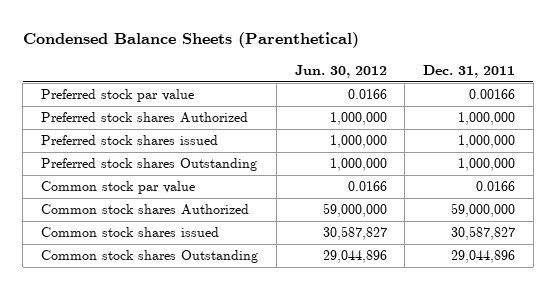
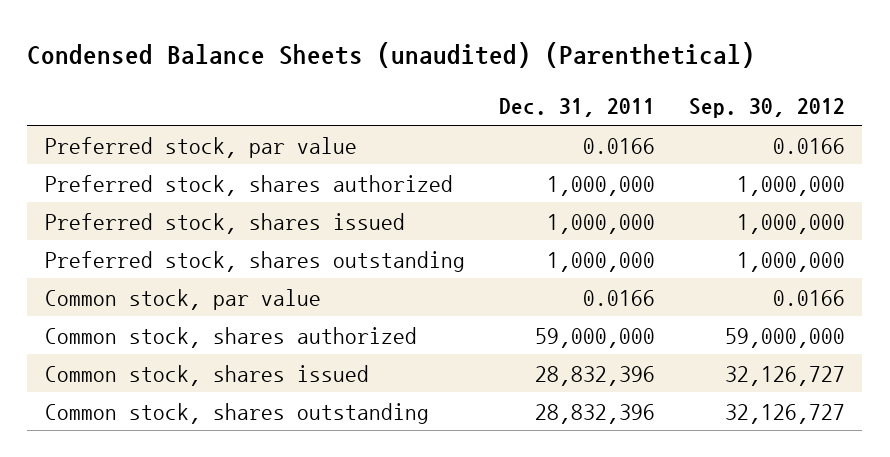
[22,32,359,49] Condensed Balance Sheets (Parenthetical) -> [27,42,756,69] Condensed Balance Sheets (unaudited) (Parenthetical)
[294,64,387,78] Jun. 30, 2012 -> none
none -> [689,98,846,119] Sep. 30, 2012
[41,89,195,103] Preferred stock par value -> [44,136,357,158] Preferred stock, par value
[469,89,516,100] 0.00166 -> [582,137,655,154] 0.0166
[41,112,249,124] Preferred stock shares Authorized -> [44,174,453,196] Preferred stock, shares authorized
[41,135,219,146] Preferred stock shares issued -> [44,212,405,234] Preferred stock, shares issued
[41,158,258,172] Preferred stock shares Outstanding -> [44,250,465,272] Preferred stock, shares outstanding
[41,181,196,195] Common stock par value -> [44,288,321,310] Common stock, par value
[41,204,250,216] Common stock shares Authorized -> [44,326,417,348] Common stock, shares authorized
[41,227,220,238] Common stock shares issued -> [44,364,369,386] Common stock, shares issued
[451,226,516,241] 30,587,827 -> [534,365,655,386] 28,832,396
[41,250,259,264] Common stock shares Outstanding -> [44,402,429,424] Common stock, shares outstanding
[451,250,516,264] 29,044,896 -> [534,403,655,424] 28,832,396

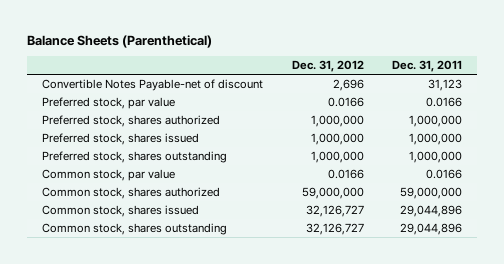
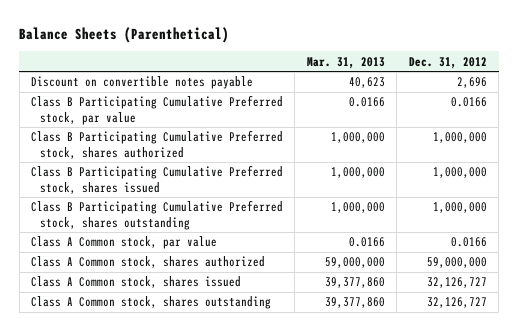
[392,60,463,73] Dec. 31, 2011 -> none
none -> [306,56,385,69] Mar. 31, 2013
[41,79,263,92] Convertible Notes Payable-net of discount -> [31,76,254,90] Discount on convertible notes payable
[41,97,175,110] Preferred stock, par value -> [31,95,284,125] Class B Participating Cumulative Preferred stock, par value
[41,115,220,128] Preferred stock, shares authorized -> [31,130,284,159] Class B Participating Cumulative Preferred stock, shares authorized
[41,133,199,146] Preferred stock, shares issued -> [31,165,284,194] Class B Participating Cumulative Preferred stock, shares issued
[41,151,227,164] Preferred stock, shares outstanding -> [31,200,284,230] Class B Participating Cumulative Preferred stock, shares outstanding
[41,169,175,182] Common stock, par value -> [31,236,218,250] Class A Common stock, par value
[41,187,220,200] Common stock, shares authorized -> [31,256,266,269] Class A Common stock, shares authorized
[41,205,199,218] Common stock, shares issued -> [31,276,242,289] Class A Common stock, shares issued
[41,223,227,236] Common stock, shares outstanding -> [31,296,272,310] Class A Common stock, shares outstanding

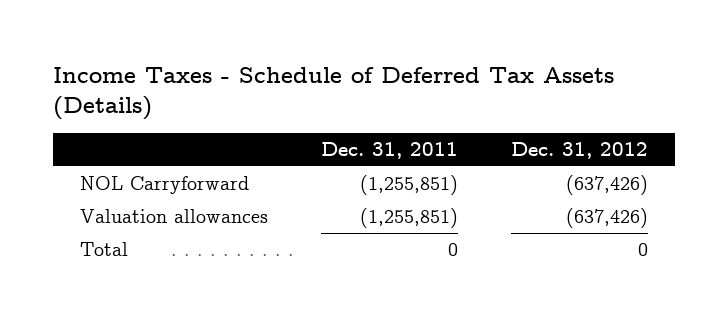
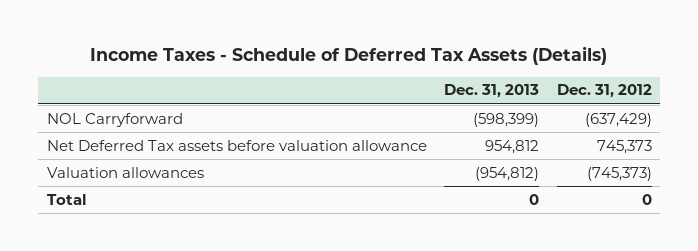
[321,141,459,159] Dec. 31, 2011 -> none
none -> [444,84,540,99] Dec. 31, 2013
[566,175,649,196] (637,426) -> [584,112,652,127] (637,429)
none -> [46,139,427,151] Net Deferred Tax assets before valuation allowance
[566,208,649,229] (637,426) -> [586,166,652,181] (745,373)

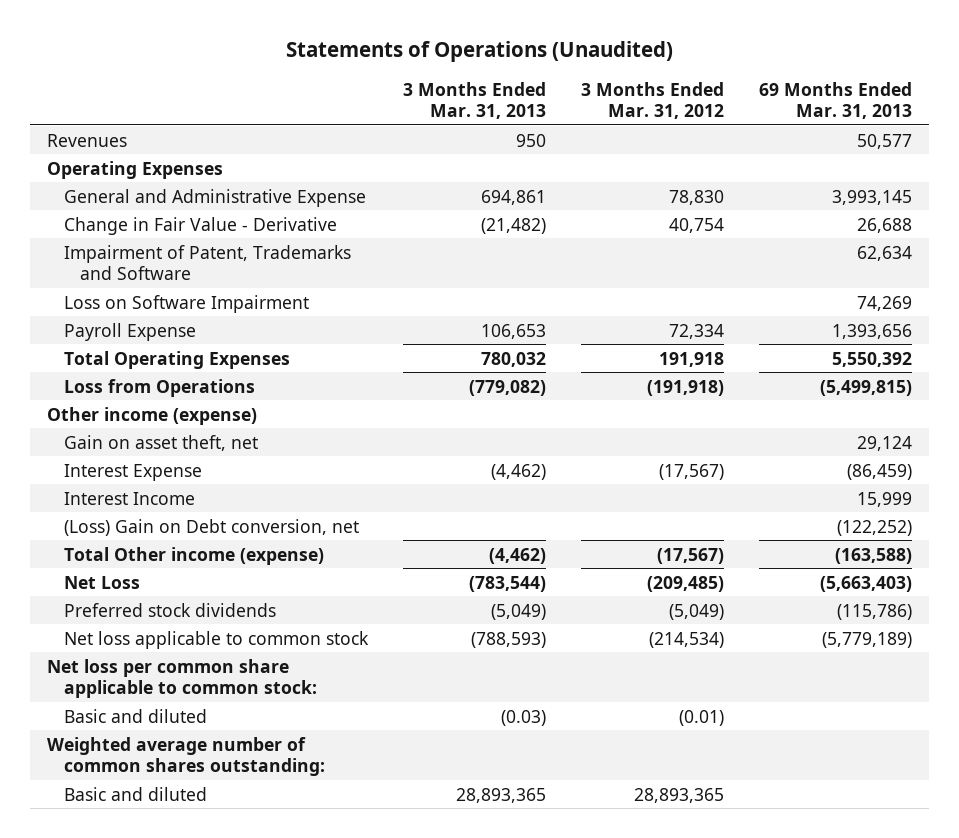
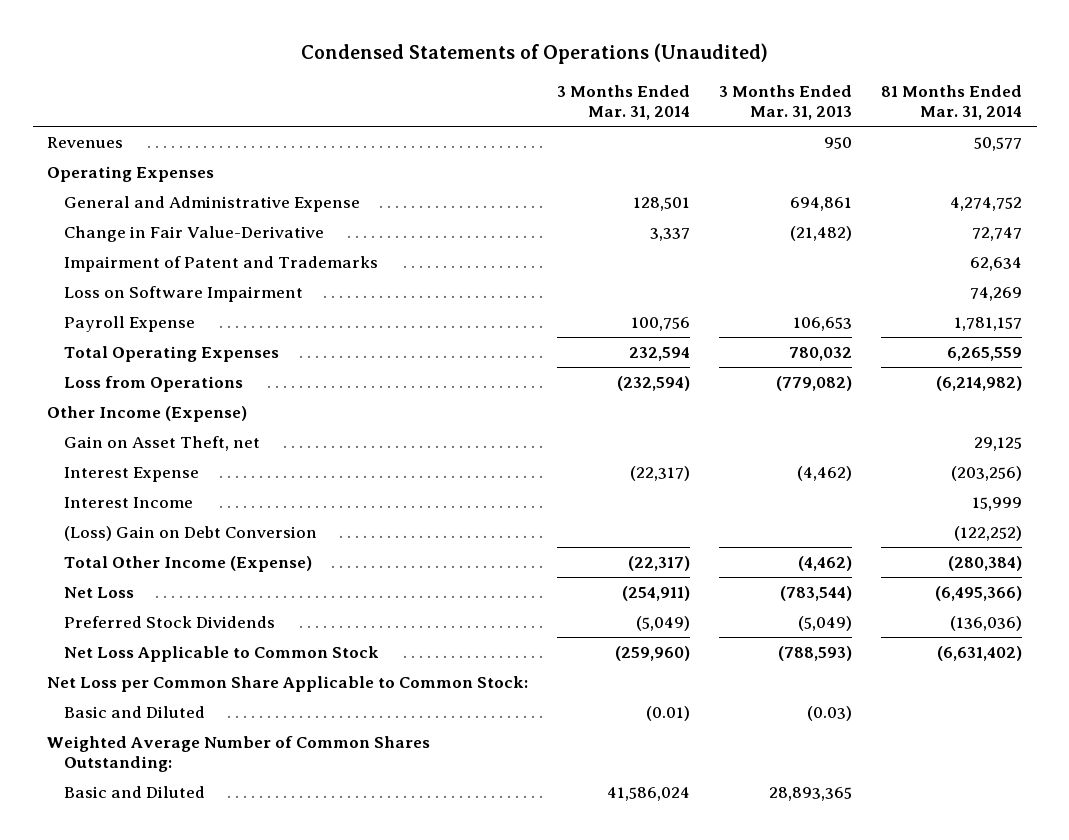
[285,41,673,63] Statements of Operations (Unaudited) -> [300,43,768,65] Condensed Statements of Operations (Unaudited)
[580,81,724,119] 3 Months Ended Mar. 31, 2012 -> none
[758,81,912,119] 69 Months Ended Mar. 31, 2013 -> none
none -> [557,85,691,120] 3 Months Ended Mar. 31, 2014
none -> [881,85,1023,120] 81 Months Ended Mar. 31, 2014
[63,216,337,235] Change in Fair Value - Derivative -> [63,226,324,243] Change in Fair Value-Derivative
[63,244,351,280] Impairment of Patent, Trademarks and Software -> [63,256,378,273] Impairment of Patent and Trademarks
[47,406,258,425] Other income (expense) -> [47,406,248,423] Other Income (Expense)
[63,434,258,451] Gain on asset theft, net -> [63,436,260,452] Gain on Asset Theft, net
[63,518,359,536] (Loss) Gain on Debt conversion, net -> [63,526,317,542] (Loss) Gain on Debt Conversion
[63,546,324,565] Total Other income (expense) -> [63,556,312,573] Total Other Income (Expense)
[63,602,276,617] Preferred stock dividends -> [63,616,275,629] Preferred Stock Dividends
[63,630,369,649] Net loss applicable to common stock -> [63,646,379,663] Net Loss Applicable to Common Stock
[47,658,317,698] Net loss per common share applicable to common stock: -> [47,676,529,693] Net Loss per Common Share Applicable to Common Stock:
[63,708,207,723] Basic and diluted -> [63,706,205,719] Basic and Diluted
[47,736,325,776] Weighted average number of common shares outstanding: -> [47,736,431,772] Weighted Average Number of Common Shares Outstanding:
[63,786,207,801] Basic and diluted -> [63,786,205,799] Basic and Diluted

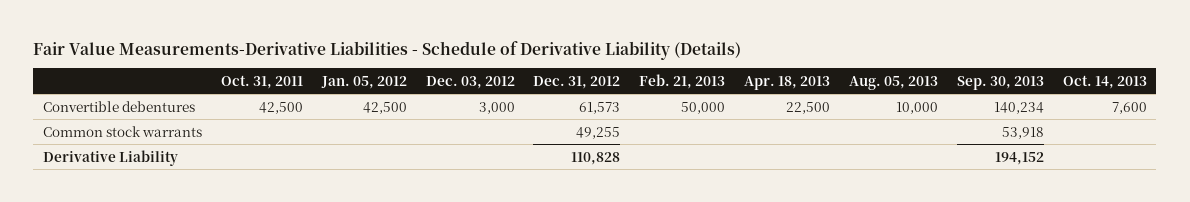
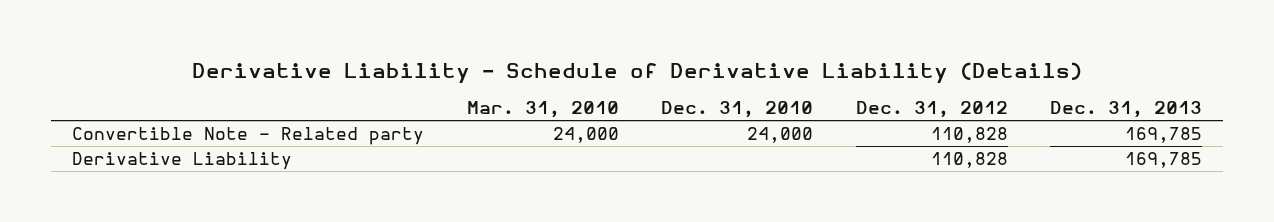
[33,40,742,60] Fair Value Measurements-Derivative Liabilities - Schedule of Derivative Liability (Details) -> [192,61,1083,84] Derivative Liability - Schedule of Derivative Liability (Details)
[220,74,303,89] Oct. 31, 2011 -> none
[320,75,407,89] Jan. 05, 2012 -> none
[425,75,515,89] Dec. 03, 2012 -> none
[639,73,726,89] Feb. 21, 2013 -> none
[744,75,831,90] Apr. 18, 2013 -> none
[849,75,939,90] Aug. 05, 2013 -> none
[957,75,1045,90] Sep. 30, 2013 -> none
[1062,74,1147,89] Oct. 14, 2013 -> none
none -> [466,101,619,119] Mar. 31, 2010
none -> [661,101,814,119] Dec. 31, 2010
none -> [1050,101,1203,119] Dec. 31, 2013
[42,125,202,137] Common stock warrants -> none
[42,100,195,112] Convertible debentures -> [72,127,425,146] Convertible Note - Related party
[579,101,621,114] 61,573 -> [930,127,1008,144] 110,828

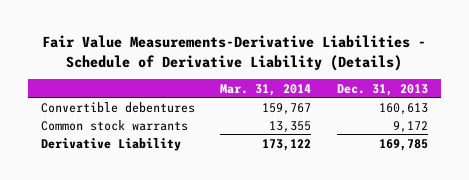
[192,61,1083,84] Derivative Liability - Schedule of Derivative Liability (Details) -> [42,35,427,71] Fair Value Measurements-Derivative Liabilities - Schedule of Derivative Liability (Details)
[466,101,619,119] Mar. 31, 2010 -> none
[661,101,814,119] Dec. 31, 2010 -> none
[855,101,1008,119] Dec. 31, 2012 -> none
none -> [220,83,312,96] Mar. 31, 2014
[72,127,425,146] Convertible Note - Related party -> [40,101,195,113] Convertible debentures
[1125,127,1203,144] 169,785 -> [378,102,428,115] 160,613
none -> [40,119,188,131] Common stock warrants

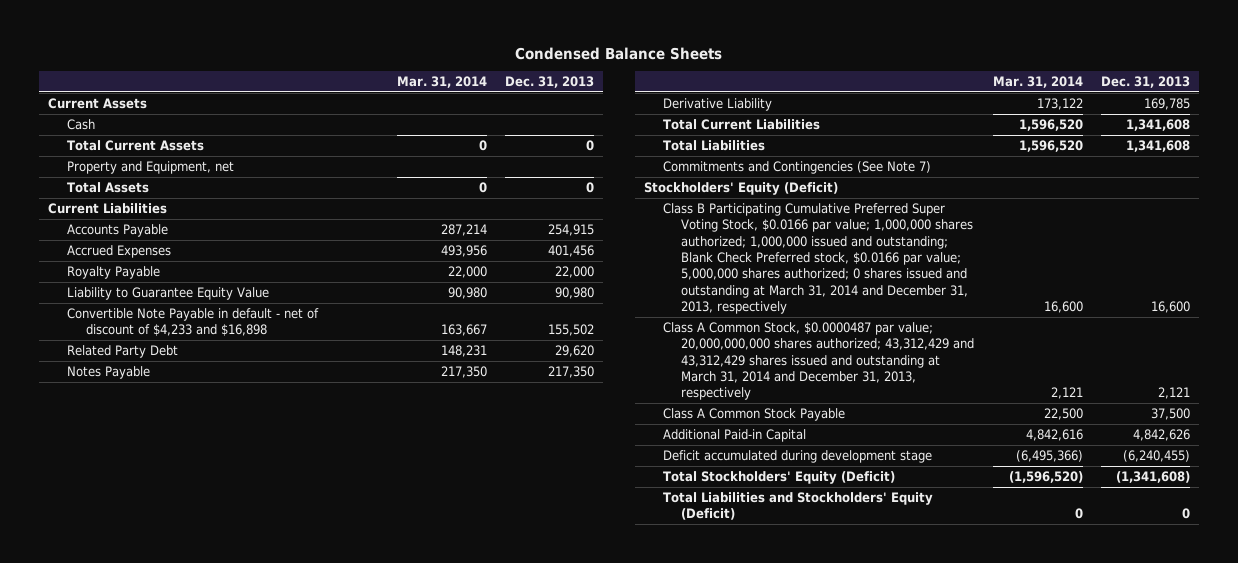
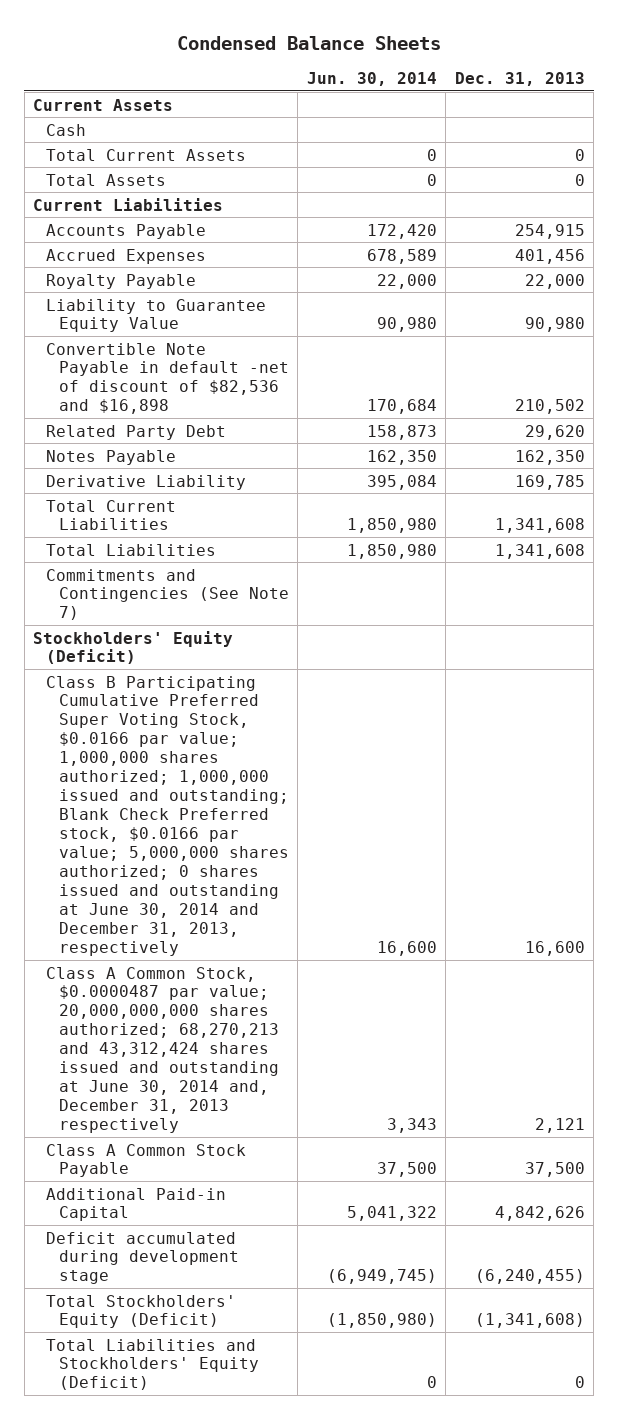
[396,76,487,89] Mar. 31, 2014 -> none
none -> [306,72,437,87] Jun. 30, 2014
[66,160,234,174] Property and Equipment, net -> none
[66,307,319,337] Convertible Note Payable in default - net of discount of $4,233 and $16,898 -> [46,342,289,415] Convertible Note Payable in default -net of discount of $82,536 and $16,898
[548,324,595,337] 155,502 -> [514,399,585,415] 210,502
[548,365,595,378] 217,350 -> [514,449,585,465] 162,350
[662,202,974,315] Class B Participating Cumulative Preferred Super Voting Stock, $0.0166 par value; 1,000,000 shares authorized; 1,000,000 issued and outstanding; Blank Check Preferred stock, $0.0166 par value; 5,000,000 shares authorized; 0 shares issued and outstanding at March 31, 2014 and December 31, 2013, respectively -> [46,675,289,957] Class B Participating Cumulative Preferred Super Voting Stock, $0.0166 par value; 1,000,000 shares authorized; 1,000,000 issued and outstanding; Blank Check Preferred stock, $0.0166 par value; 5,000,000 shares authorized; 0 shares issued and outstanding at June 30, 2014 and December 31, 2013, respectively
[662,321,975,401] Class A Common Stock, $0.0000487 par value; 20,000,000,000 shares authorized; 43,312,429 and 43,312,429 shares issued and outstanding at March 31, 2014 and December 31, 2013, respectively -> [46,966,279,1134] Class A Common Stock, $0.0000487 par value; 20,000,000,000 shares authorized; 68,270,213 and 43,312,424 shares issued and outstanding at June 30, 2014 and, December 31, 2013 respectively

